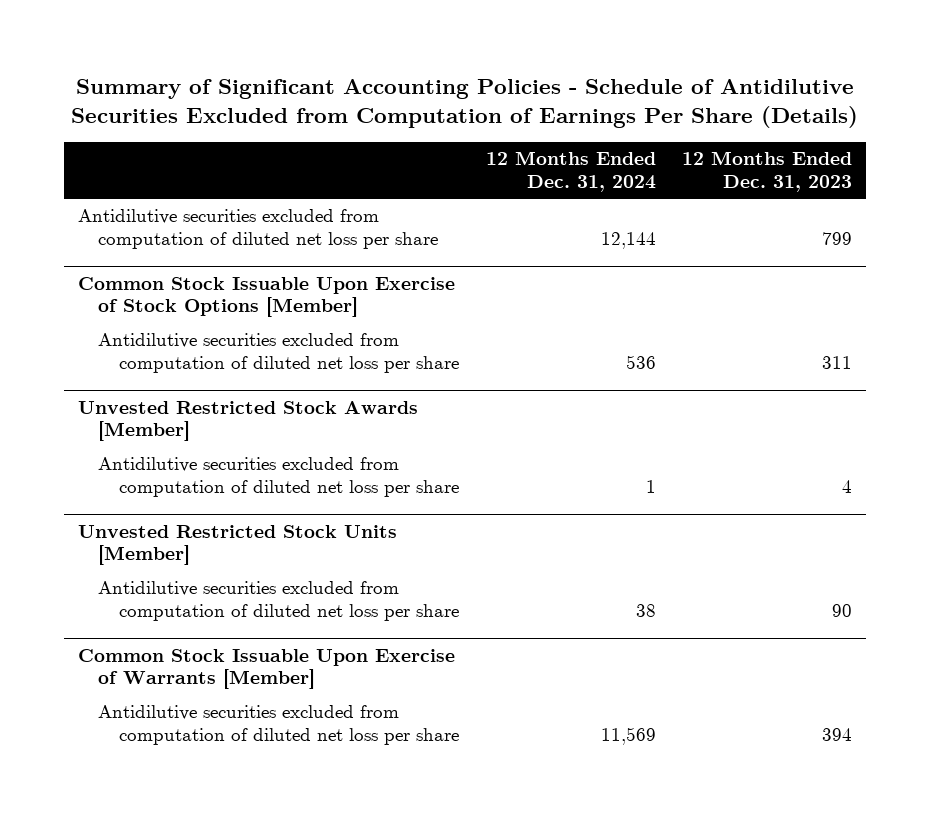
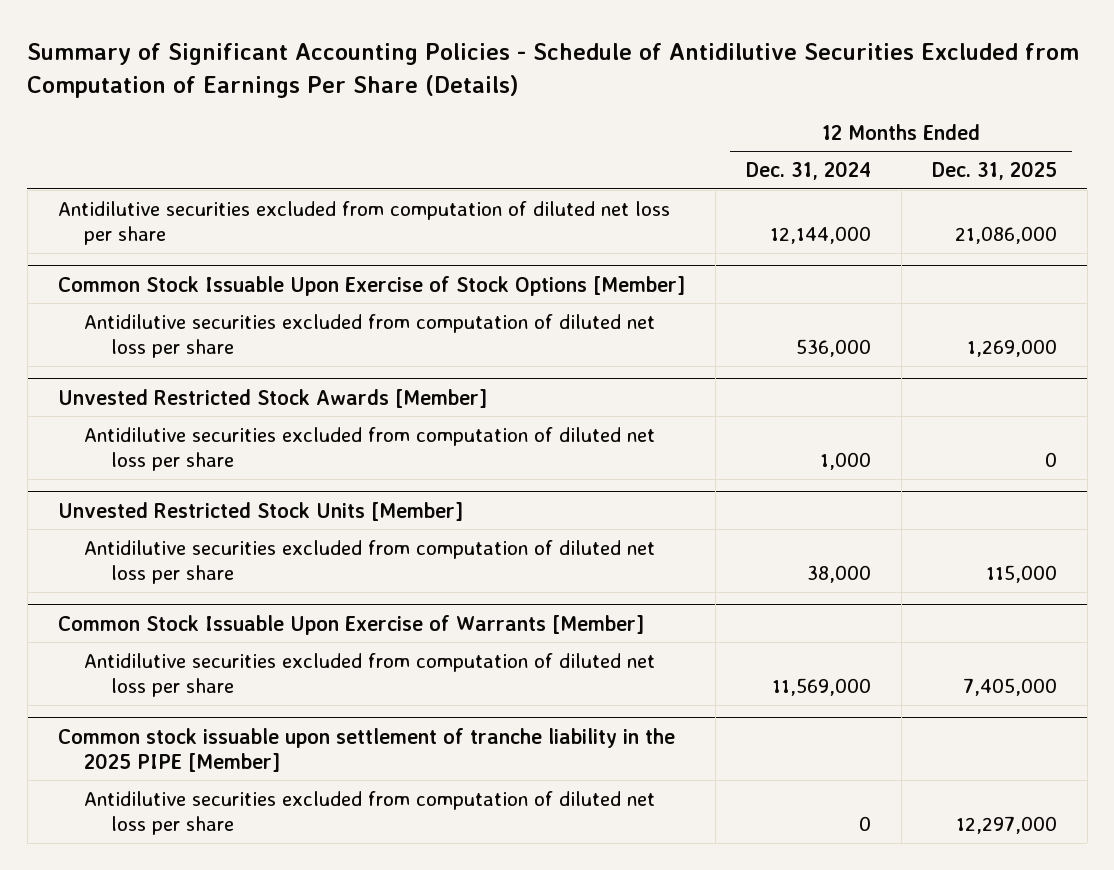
[682,151,853,192] 12 Months Ended Dec. 31, 2023 -> none
none -> [931,161,1057,181] Dec. 31, 2025
[600,231,656,249] 12,144 -> [769,226,871,245] 12,144,000
[625,354,656,369] 536 -> [795,339,871,358] 536,000
[645,479,656,493] 1 -> [819,452,871,471] 1,000
[635,603,656,617] 38 -> [806,565,871,584] 38,000
[600,726,656,745] 11,569 -> [771,678,871,697] 11,569,000
none -> [57,727,675,772] Common stock issuable upon settlement of tranche liability in the 2025 PIPE [Member]
none -> [84,790,656,836] Antidilutive securities excluded from computation of diluted net loss per share

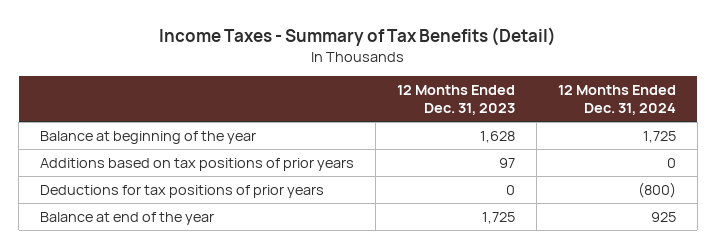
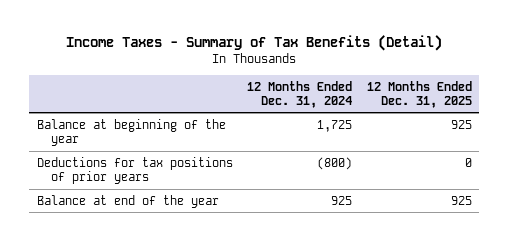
[396,85,515,116] 12 Months Ended Dec. 31, 2023 -> none
none -> [366,80,472,108] 12 Months Ended Dec. 31, 2025
[40,157,355,171] Additions based on tax positions of prior years -> none

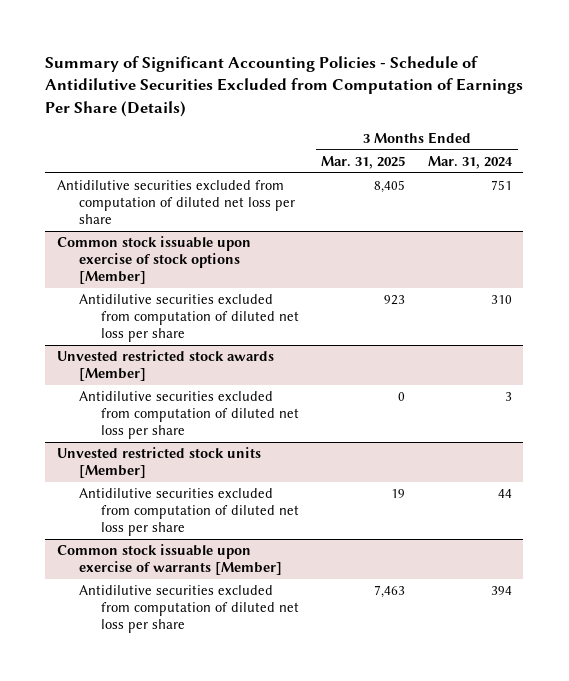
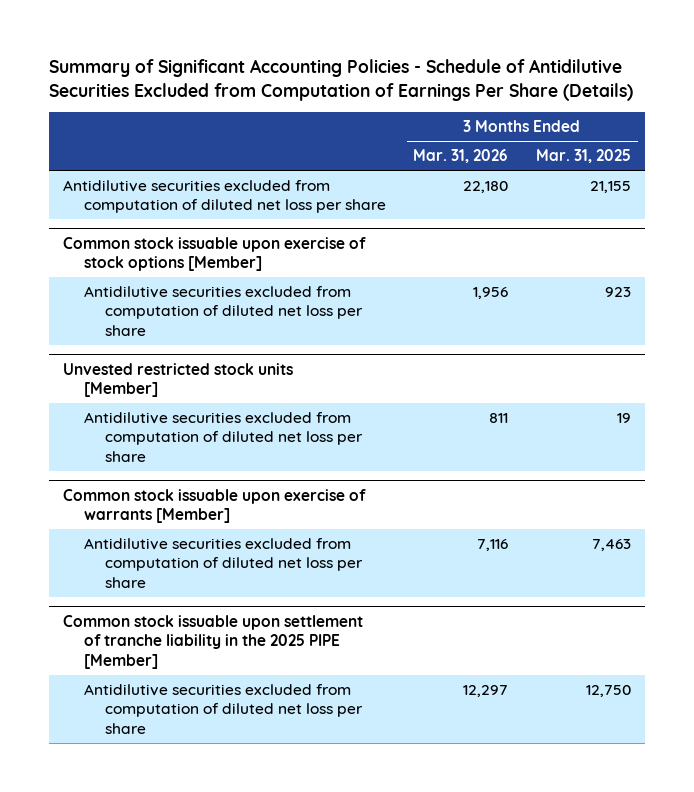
[428,155,514,169] Mar. 31, 2024 -> none
none -> [413,149,509,164] Mar. 31, 2026
[374,180,406,194] 8,405 -> [589,180,631,193] 21,155
[56,350,274,382] Unvested restricted stock awards [Member] -> none
[78,391,299,440] Antidilutive securities excluded from computation of diluted net loss per share -> none
none -> [62,614,363,669] Common stock issuable upon settlement of tranche liability in the 2025 PIPE [Member]
none -> [83,683,363,734] Antidilutive securities excluded from computation of diluted net loss per share

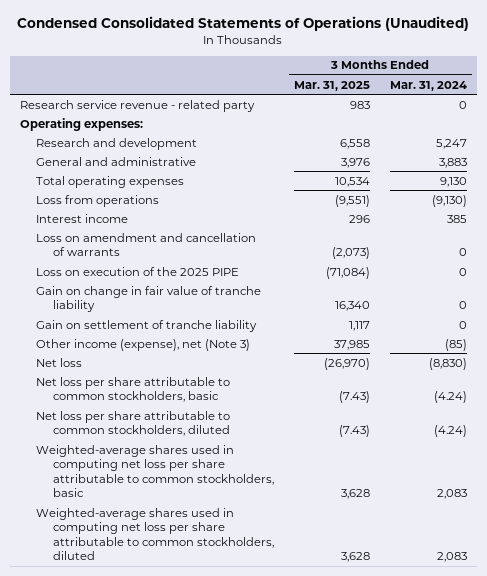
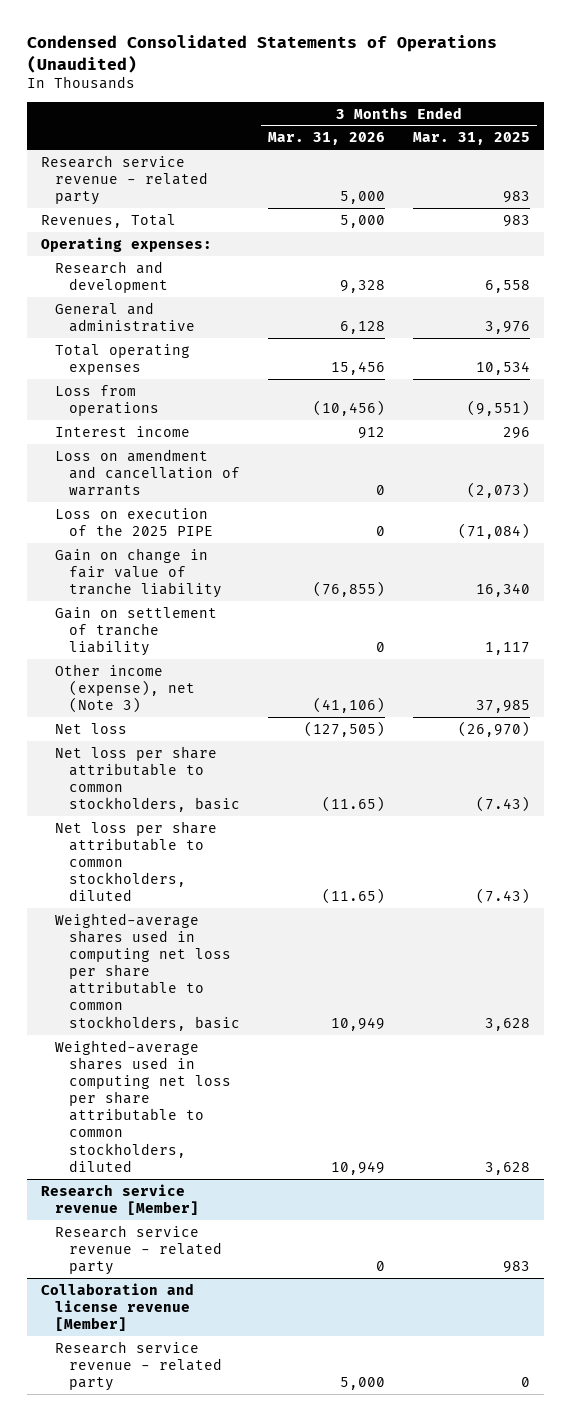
[389,80,467,91] Mar. 31, 2024 -> none
none -> [267,132,385,146] Mar. 31, 2026
none -> [40,213,176,228] Revenues, Total
none -> [40,1183,199,1215] Research service revenue [Member]
none -> [54,1224,222,1275] Research service revenue - related party
none -> [40,1282,194,1331] Collaboration and license revenue [Member]
none -> [54,1340,222,1391] Research service revenue - related party

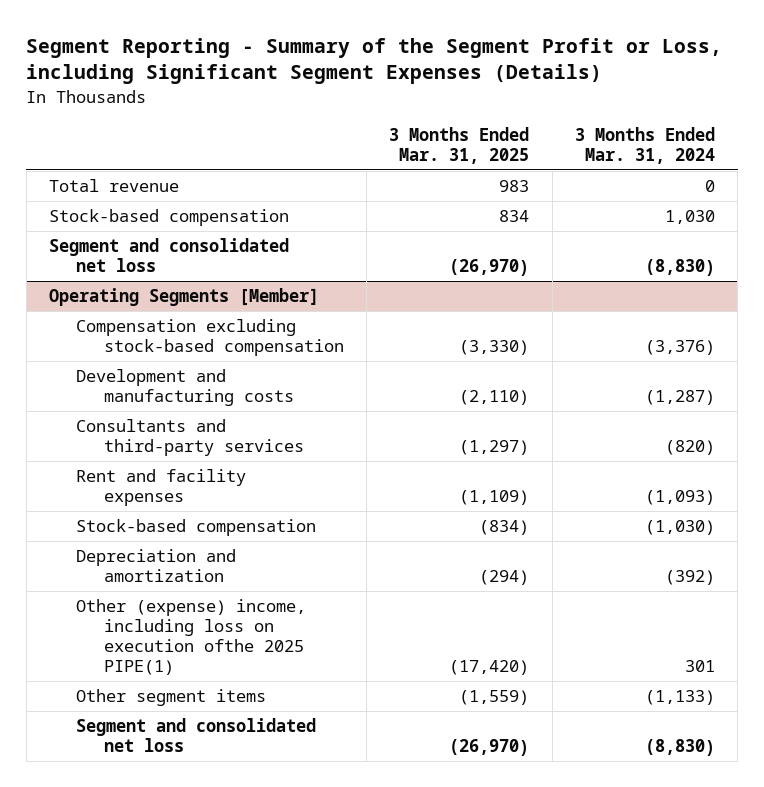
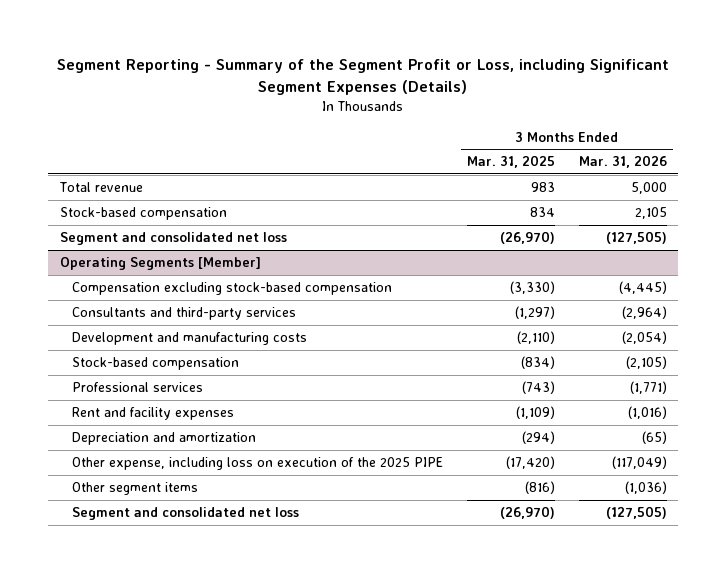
[574,127,715,164] 3 Months Ended Mar. 31, 2024 -> none
none -> [578,155,667,169] Mar. 31, 2026
[76,369,294,407] Development and manufacturing costs -> [72,332,308,346] Development and manufacturing costs
none -> [72,382,204,393] Professional services
[76,469,247,507] Rent and facility expenses -> [72,407,235,421] Rent and facility expenses
[76,599,307,675] Other (expense) income, including loss on execution ofthe 2025 PIPE(1) -> [72,457,444,471] Other expense, including loss on execution of the 2025 PIPE
[459,690,530,706] (1,559) -> [525,481,556,495] (816)

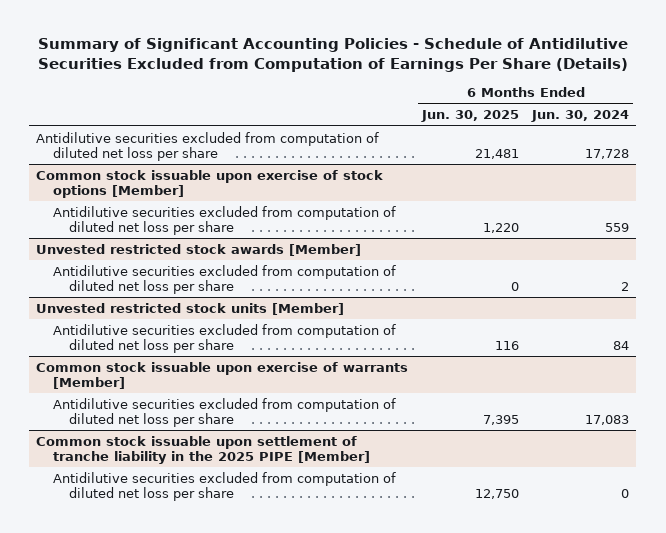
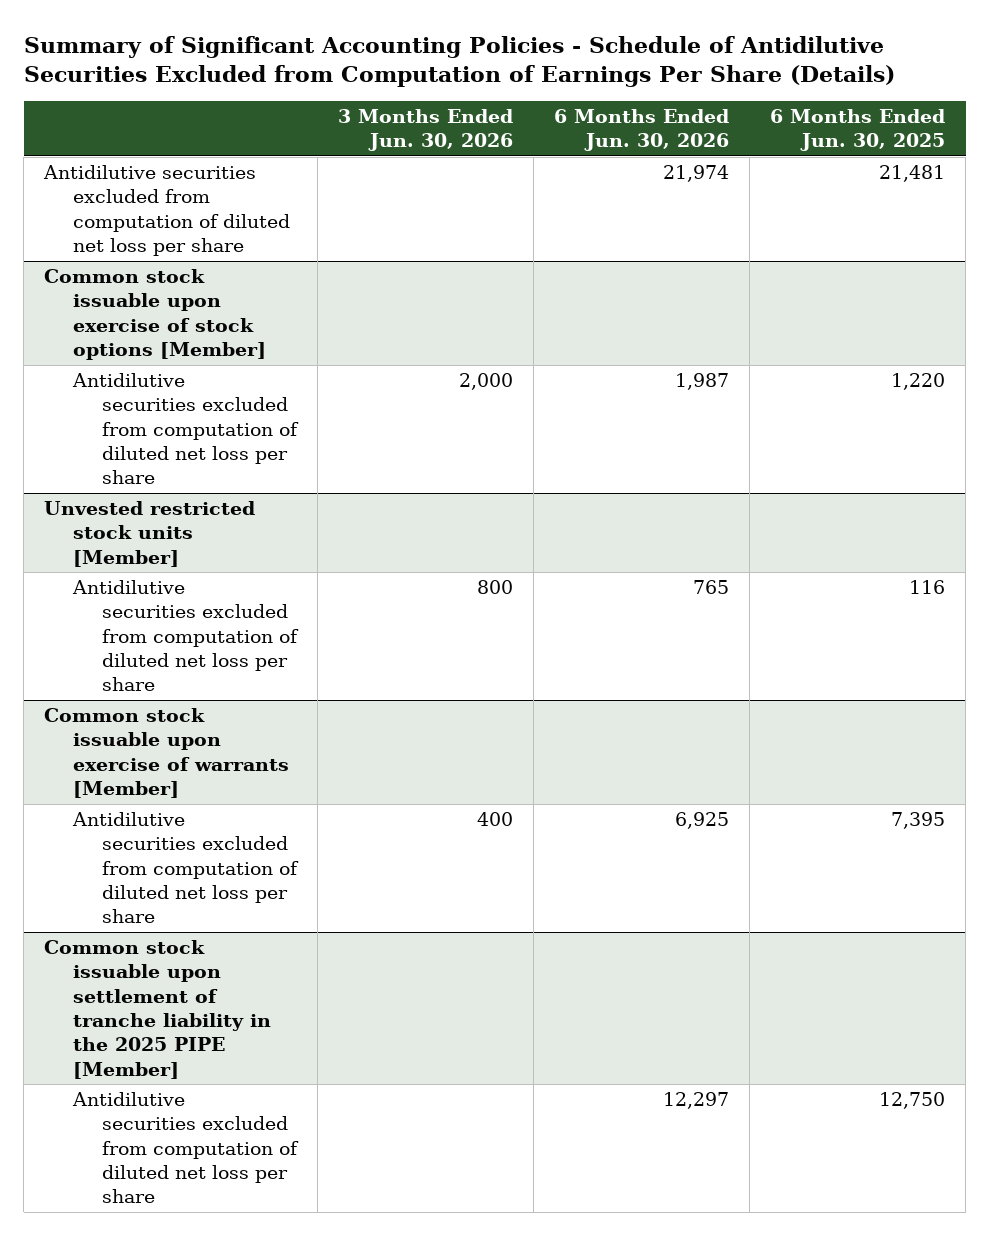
[531,110,630,123] Jun. 30, 2024 -> none
none -> [338,108,514,152] 3 Months Ended Jun. 30, 2026
none -> [554,108,730,152] 6 Months Ended Jun. 30, 2026
[36,243,362,256] Unvested restricted stock awards [Member] -> none
[52,264,396,294] Antidilutive securities excluded from computation of diluted net loss per share -> none

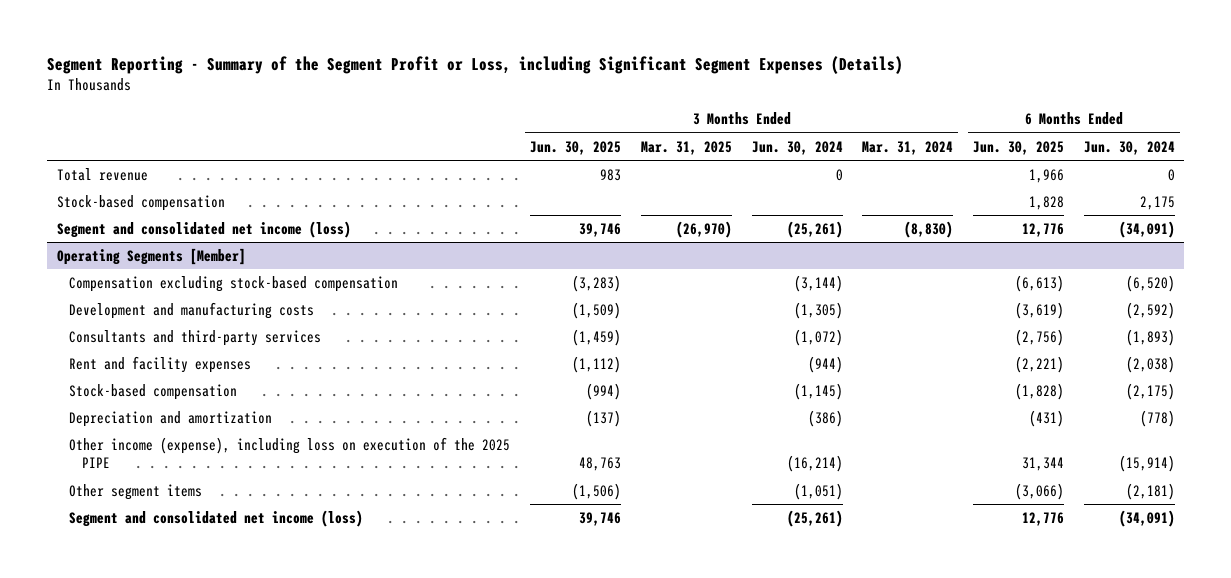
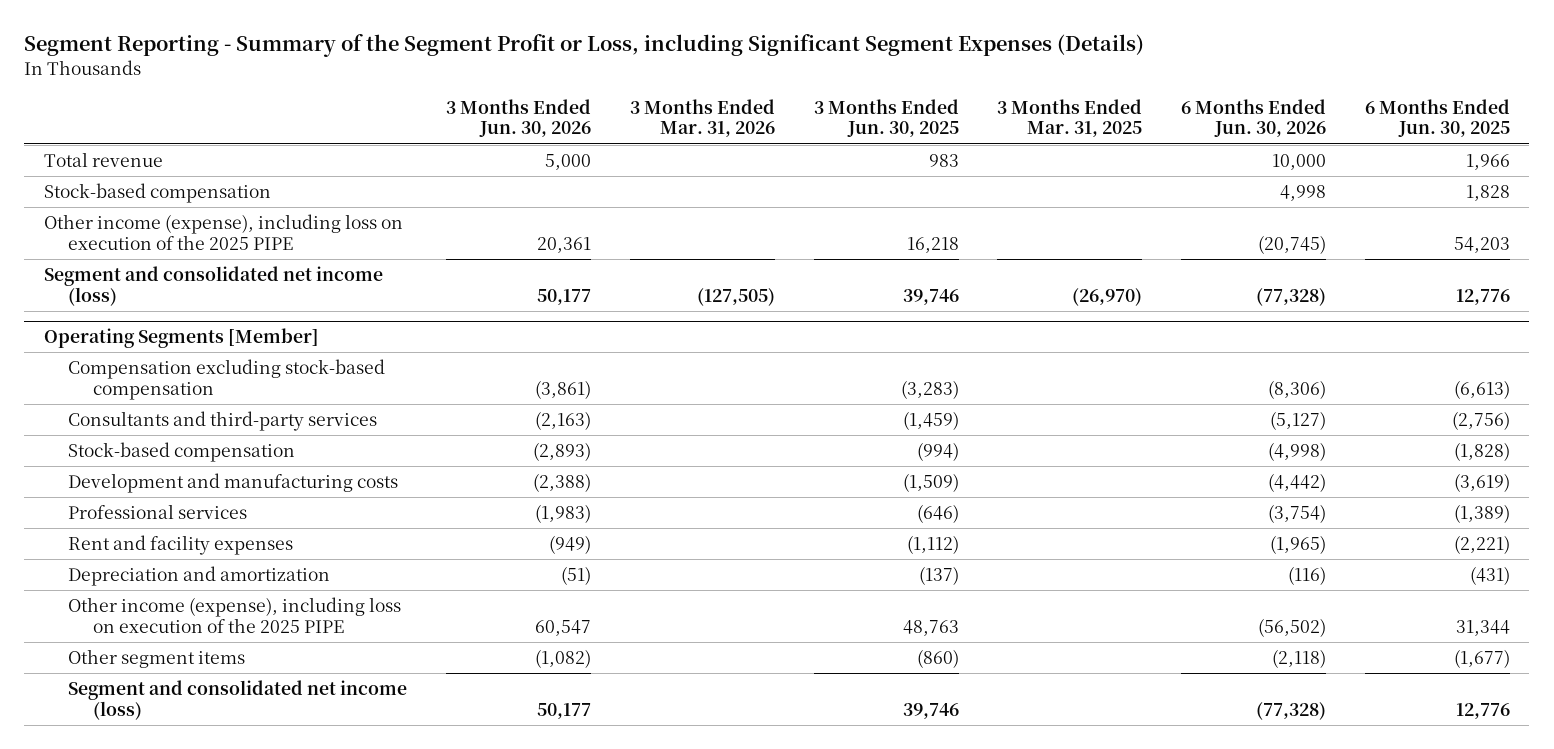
[751,140,843,155] Jun. 30, 2024 -> none
[862,140,954,155] Mar. 31, 2024 -> none
[1083,140,1175,155] Jun. 30, 2024 -> none
none -> [446,98,592,138] 3 Months Ended Jun. 30, 2026
none -> [629,98,775,138] 3 Months Ended Mar. 31, 2026
none -> [1181,98,1327,138] 6 Months Ended Jun. 30, 2026
none -> [43,213,403,250] Other income (expense), including loss on execution of the 2025 PIPE
[69,301,315,319] Development and manufacturing costs -> [68,472,399,493] Development and manufacturing costs
none -> [68,503,248,519] Professional services
[69,355,252,373] Rent and facility expenses -> [68,534,294,555] Rent and facility expenses
[572,482,622,500] (1,506) -> [916,648,959,668] (860)
[1014,482,1064,500] (3,066) -> [1454,648,1511,668] (1,677)

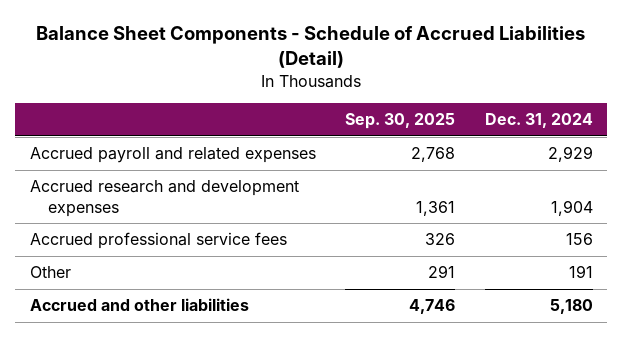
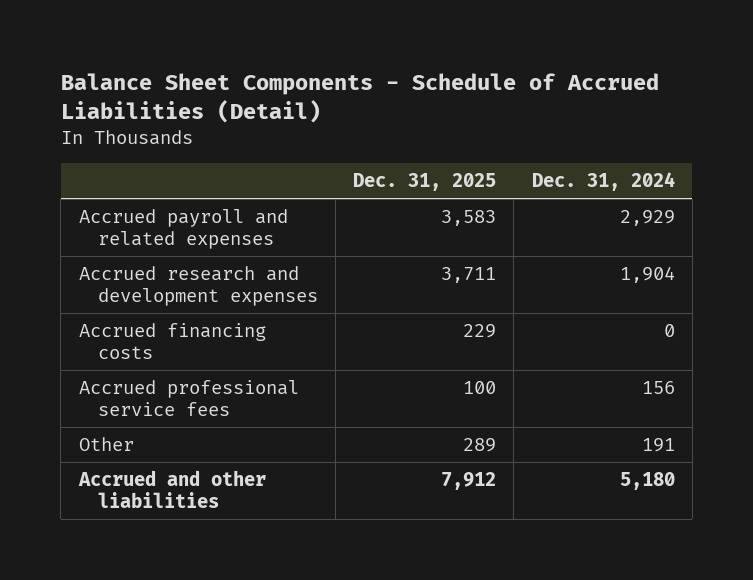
[345,113,456,130] Sep. 30, 2025 -> none
none -> [353,173,497,192] Dec. 31, 2025
none -> [78,323,266,360] Accrued financing costs

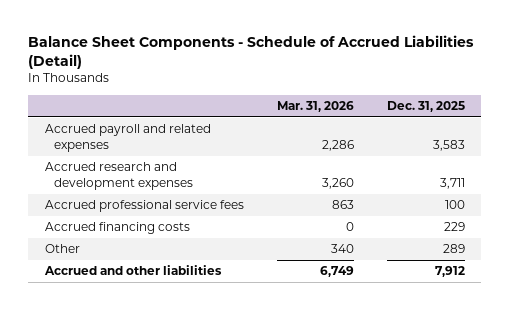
[531,172,675,192] Dec. 31, 2024 -> none
none -> [276,100,354,112] Mar. 31, 2026
[78,323,266,360] Accrued financing costs -> [44,222,190,235] Accrued financing costs

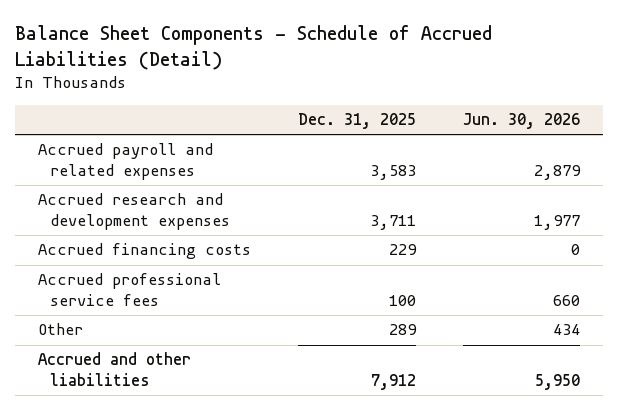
[276,100,354,112] Mar. 31, 2026 -> none
none -> [462,113,580,130] Jun. 30, 2026
[44,200,244,213] Accrued professional service fees -> [38,273,222,307] Accrued professional service fees

